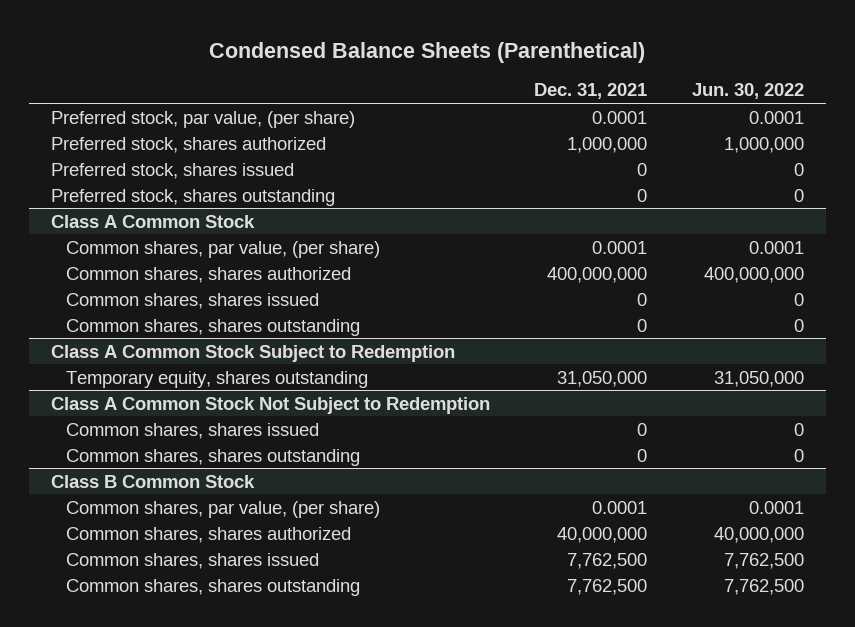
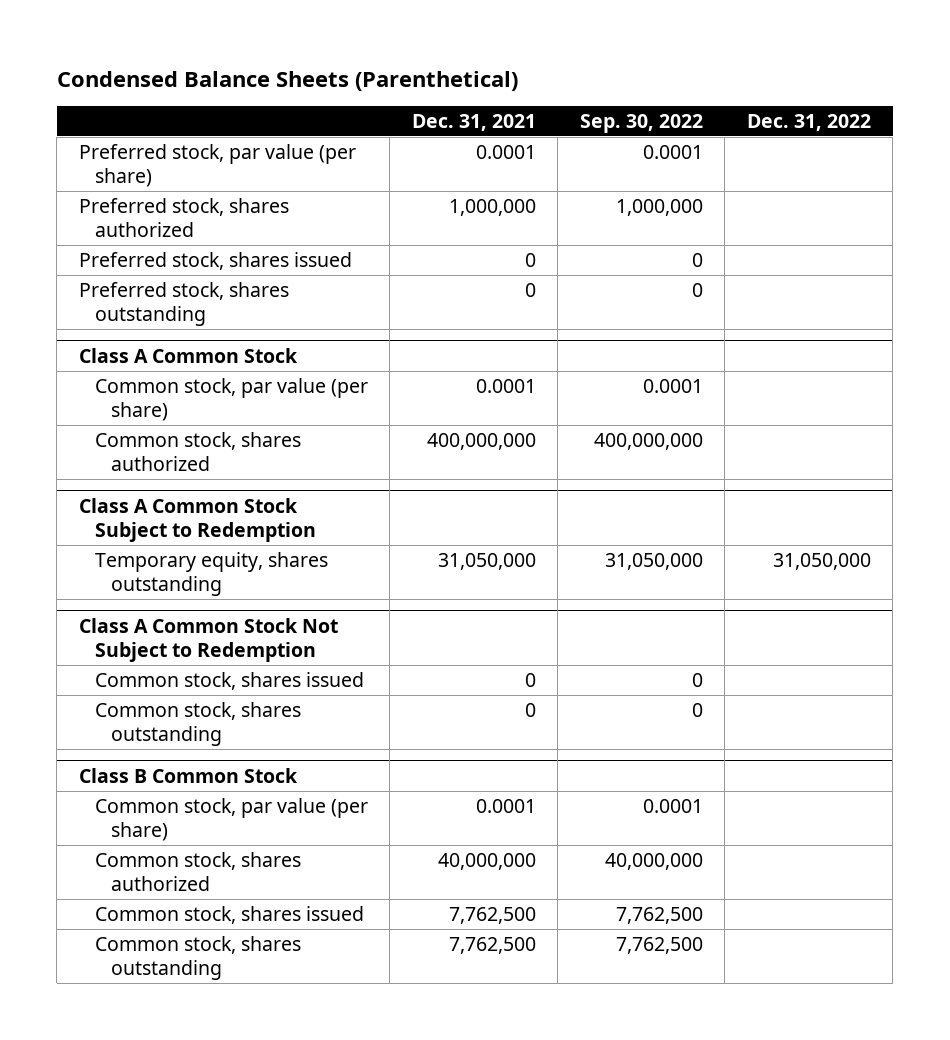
[691,83,804,100] Jun. 30, 2022 -> none
none -> [579,113,703,133] Sep. 30, 2022
none -> [746,113,871,131] Dec. 31, 2022
[51,110,356,128] Preferred stock, par value, (per share) -> [78,143,356,187] Preferred stock, par value (per share)
[66,292,320,309] Common shares, shares issued -> none
[66,318,361,336] Common shares, shares outstanding -> none
[66,240,381,258] Common shares, par value, (per share) -> [94,377,368,421] Common stock, par value (per share)
[66,266,352,283] Common shares, shares authorized -> [94,431,301,471] Common stock, shares authorized
[66,422,320,439] Common shares, shares issued -> [94,671,364,690] Common stock, shares issued
[66,448,361,466] Common shares, shares outstanding -> [94,701,301,746] Common stock, shares outstanding
[66,500,381,518] Common shares, par value, (per share) -> [94,797,368,841] Common stock, par value (per share)
[66,526,352,543] Common shares, shares authorized -> [94,851,301,891] Common stock, shares authorized
[66,552,320,569] Common shares, shares issued -> [94,905,364,924] Common stock, shares issued
[66,578,361,596] Common shares, shares outstanding -> [94,935,301,980] Common stock, shares outstanding

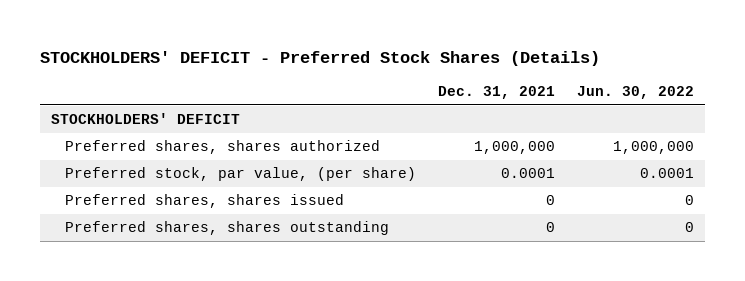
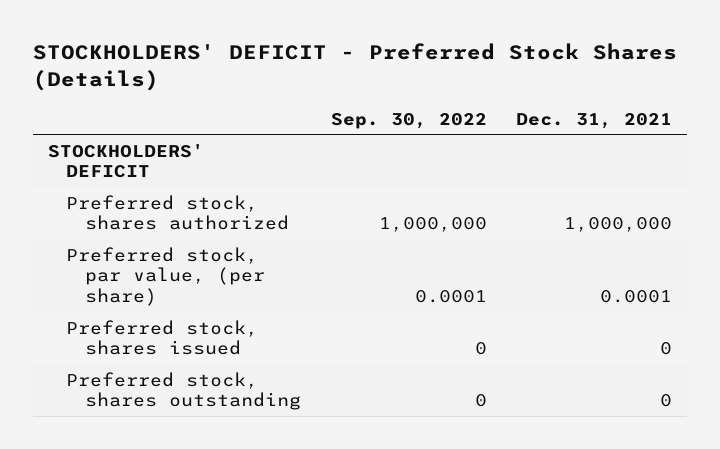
[576,85,694,99] Jun. 30, 2022 -> none
none -> [330,112,487,129] Sep. 30, 2022
[64,140,380,155] Preferred shares, shares authorized -> [66,194,289,231] Preferred stock, shares authorized
[64,194,344,209] Preferred shares, shares issued -> [66,319,259,356] Preferred stock, shares issued
[64,221,389,236] Preferred shares, shares outstanding -> [66,371,301,411] Preferred stock, shares outstanding

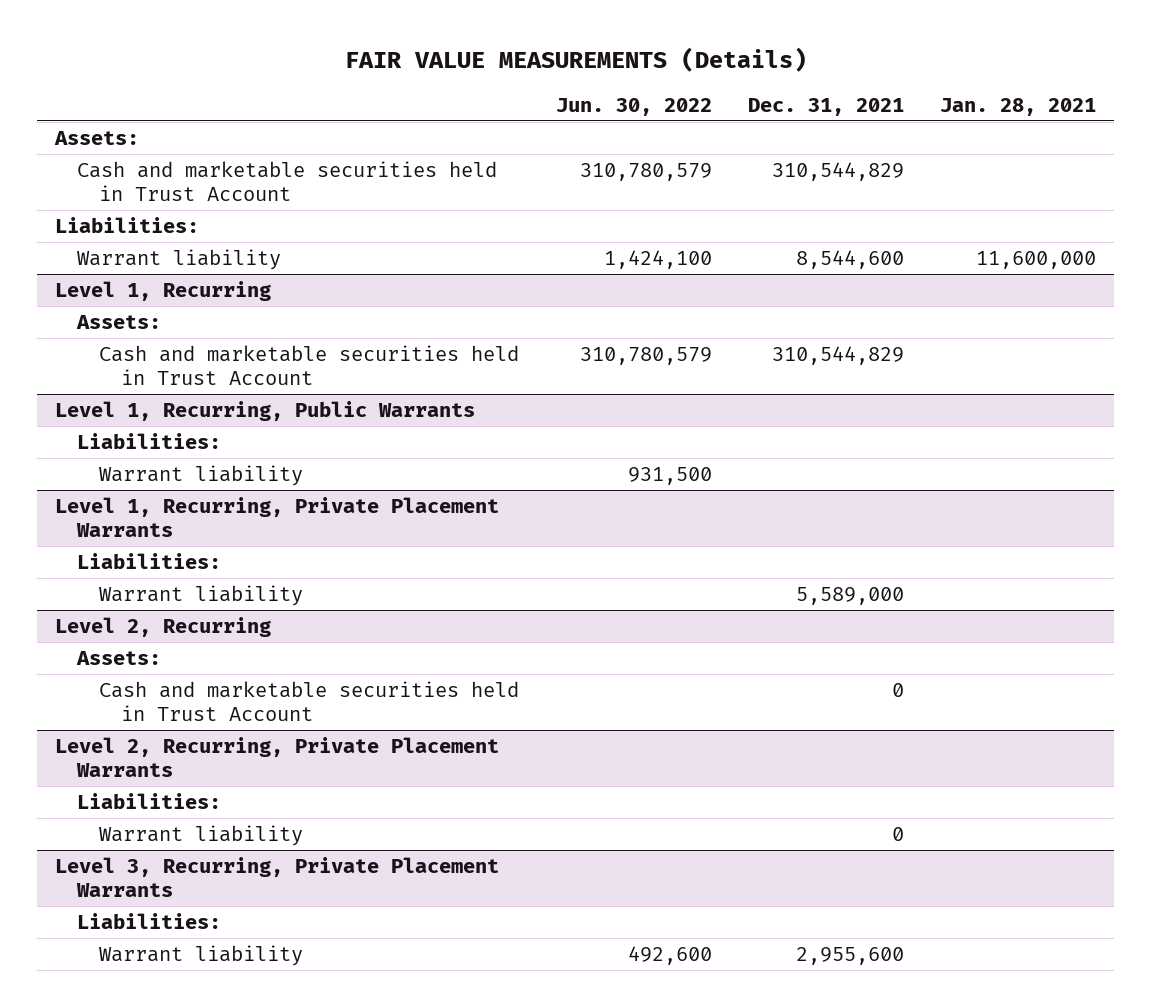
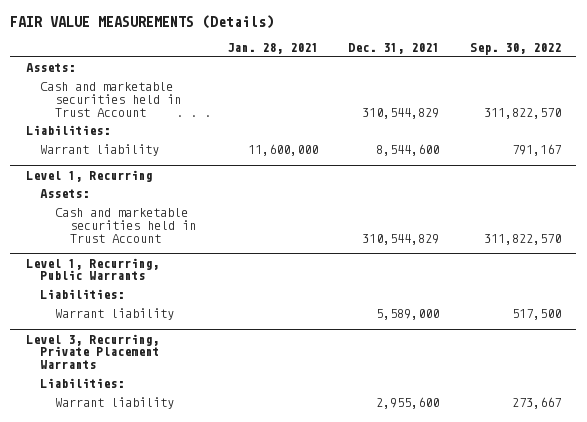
[555,97,712,116] Jun. 30, 2022 -> none
none -> [469,42,561,55] Sep. 30, 2022
[99,465,304,487] Warrant liability -> none
[55,497,500,538] Level 1, Recurring, Private Placement Warrants -> none
[77,553,222,570] Liabilities: -> none
[55,617,272,638] Level 2, Recurring -> none
[76,651,162,666] Assets: -> none
[99,681,520,722] Cash and marketable securities held in Trust Account -> none
[55,737,500,778] Level 2, Recurring, Private Placement Warrants -> none
[77,793,222,810] Liabilities: -> none
[99,825,304,847] Warrant liability -> none

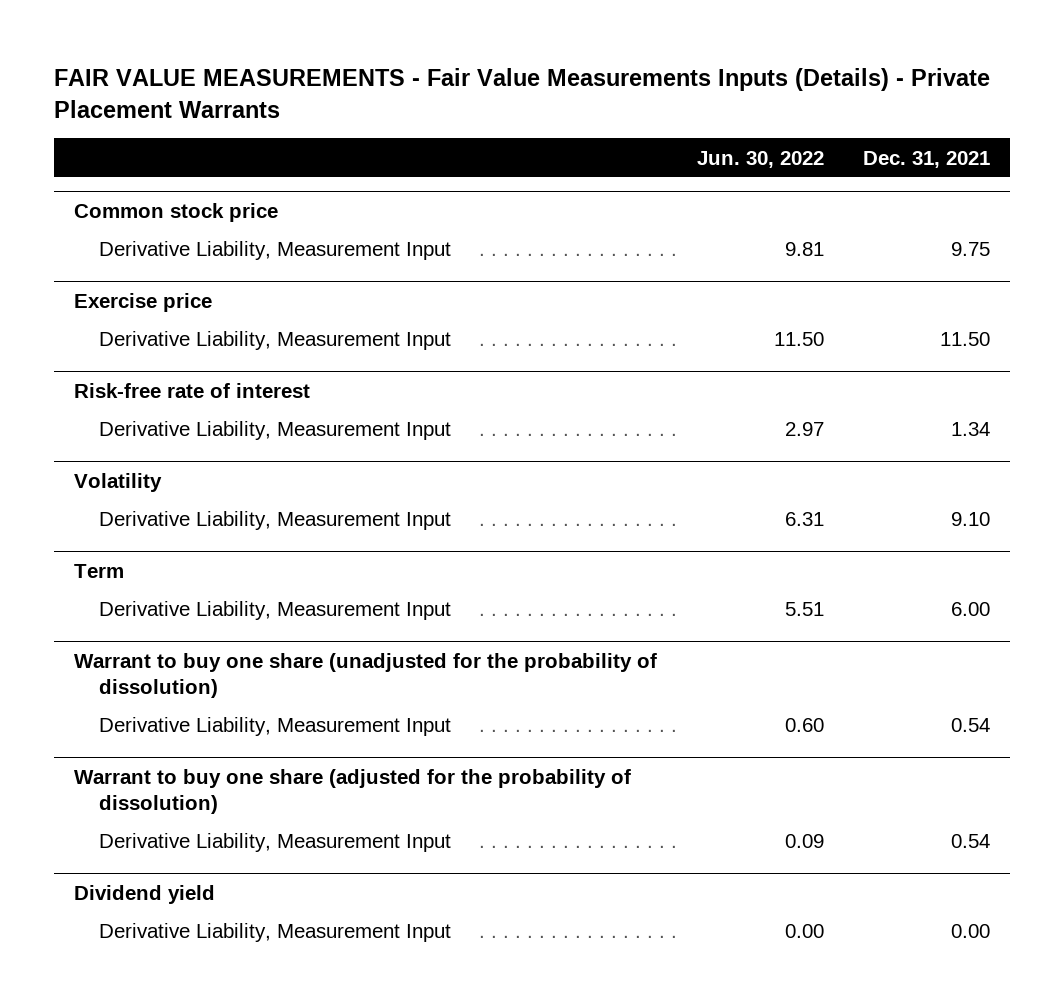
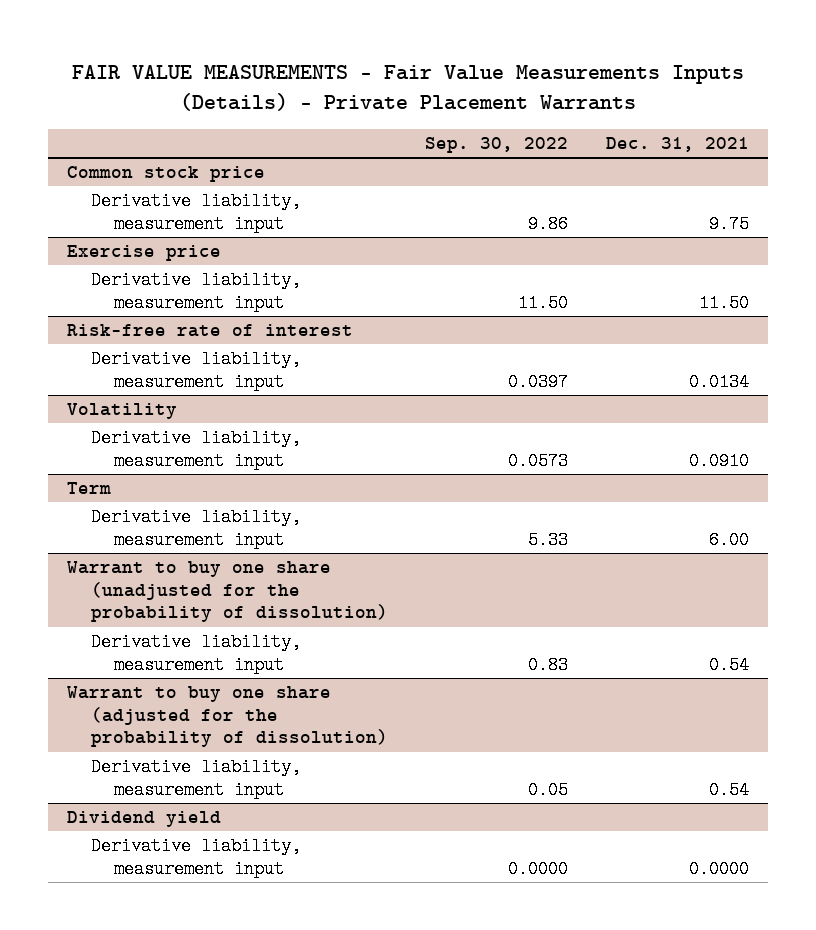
[696,150,824,168] Jun. 30, 2022 -> none
none -> [425,136,569,153] Sep. 30, 2022
[98,241,451,261] Derivative Liability, Measurement Input -> [90,192,301,233] Derivative liability, measurement input
[98,331,451,351] Derivative Liability, Measurement Input -> [90,271,301,312] Derivative liability, measurement input
[98,421,451,441] Derivative Liability, Measurement Input -> [90,350,301,391] Derivative liability, measurement input
[951,422,991,437] 1.34 -> [689,372,750,391] 0.0134
[98,511,451,531] Derivative Liability, Measurement Input -> [90,429,301,470] Derivative liability, measurement input
[951,512,991,527] 9.10 -> [689,451,750,470] 0.0910
[98,601,451,621] Derivative Liability, Measurement Input -> [90,508,301,549] Derivative liability, measurement input
[98,717,451,737] Derivative Liability, Measurement Input -> [90,633,301,674] Derivative liability, measurement input
[98,833,451,853] Derivative Liability, Measurement Input -> [90,758,301,799] Derivative liability, measurement input
[98,923,451,943] Derivative Liability, Measurement Input -> [90,837,301,878] Derivative liability, measurement input
[951,924,991,939] 0.00 -> [689,859,750,878] 0.0000

